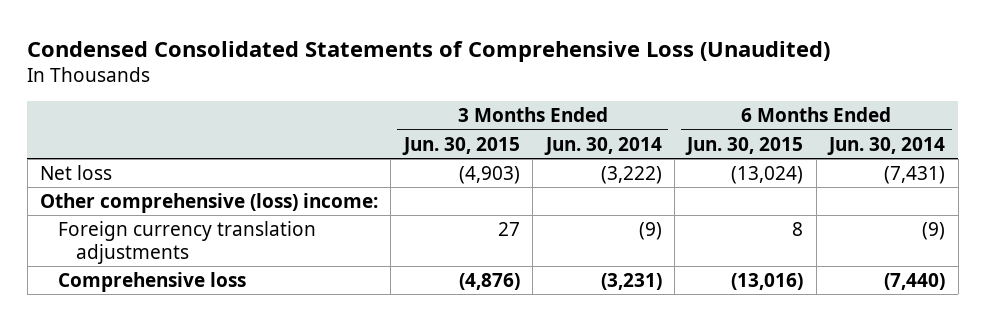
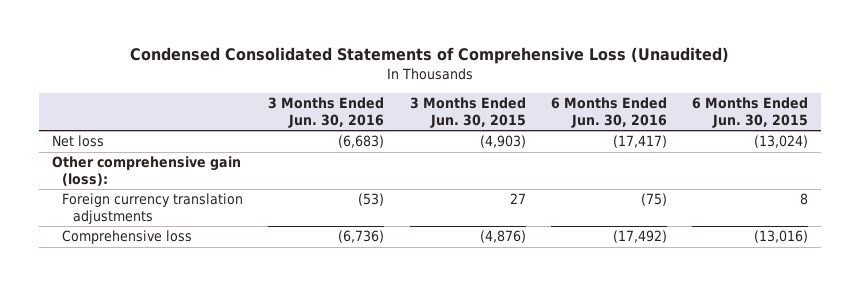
[543,136,662,155] Jun. 30, 2014 -> none
[827,136,946,155] Jun. 30, 2014 -> none
none -> [268,97,385,128] 3 Months Ended Jun. 30, 2016
none -> [550,97,667,128] 6 Months Ended Jun. 30, 2016
[40,193,379,214] Other comprehensive (loss) income: -> [51,156,241,187] Other comprehensive gain (loss):

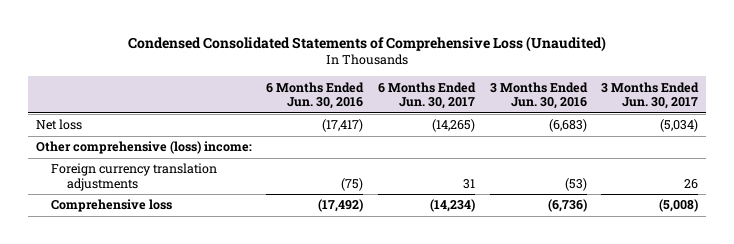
[409,97,526,128] 3 Months Ended Jun. 30, 2015 -> none
[691,97,808,128] 6 Months Ended Jun. 30, 2015 -> none
none -> [378,81,477,110] 6 Months Ended Jun. 30, 2017
none -> [601,81,700,110] 3 Months Ended Jun. 30, 2017
[51,156,241,187] Other comprehensive gain (loss): -> [35,141,252,155] Other comprehensive (loss) income:

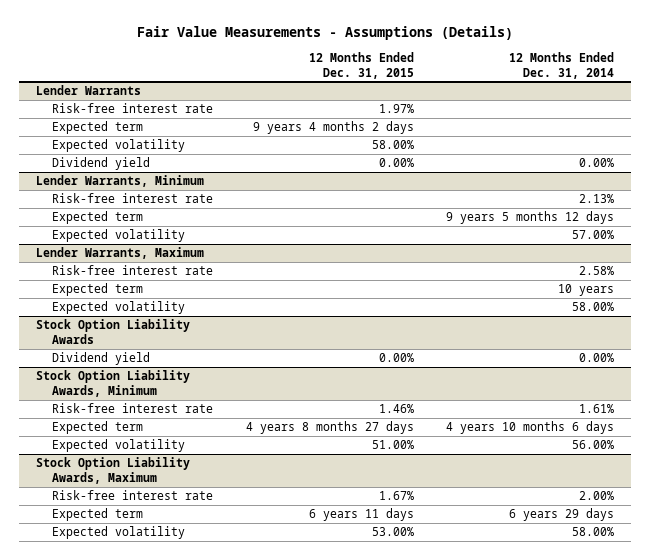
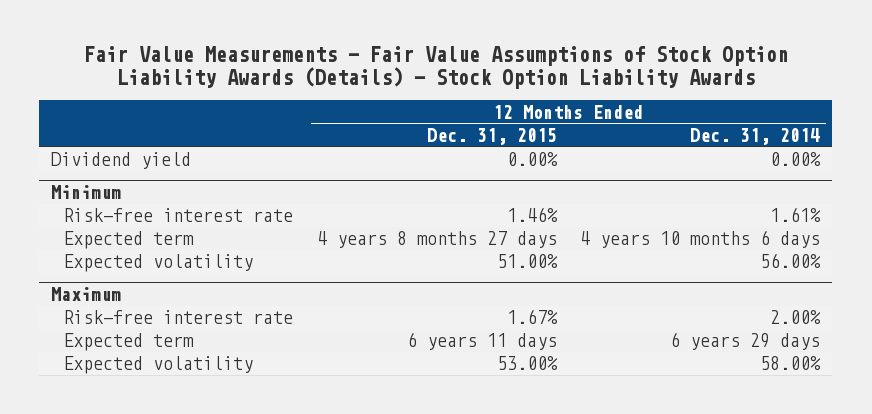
[137,26,514,41] Fair Value Measurements - Assumptions (Details) -> [83,46,788,90] Fair Value Measurements - Fair Value Assumptions of Stock Option Liability Awards (Details) - Stock Option Liability Awards
[35,85,141,96] Lender Warrants -> none
[51,103,213,114] Risk-free interest rate -> none
[51,121,143,135] Expected term -> none
[51,139,185,153] Expected volatility -> none
[35,175,204,188] Lender Warrants, Minimum -> none
[51,193,213,204] Risk-free interest rate -> none
[51,211,143,225] Expected term -> none
[51,229,185,243] Expected volatility -> none
[35,247,204,260] Lender Warrants, Maximum -> none
[51,265,213,276] Risk-free interest rate -> none
[51,283,143,297] Expected term -> none
[51,301,185,315] Expected volatility -> none
[51,352,150,366] Dividend yield -> none
[35,370,190,397] Stock Option Liability Awards, Minimum -> none
[35,319,190,344] Stock Option Liability Awards -> [51,184,122,199] Minimum
[35,457,190,484] Stock Option Liability Awards, Maximum -> none
none -> [51,286,122,301] Maximum

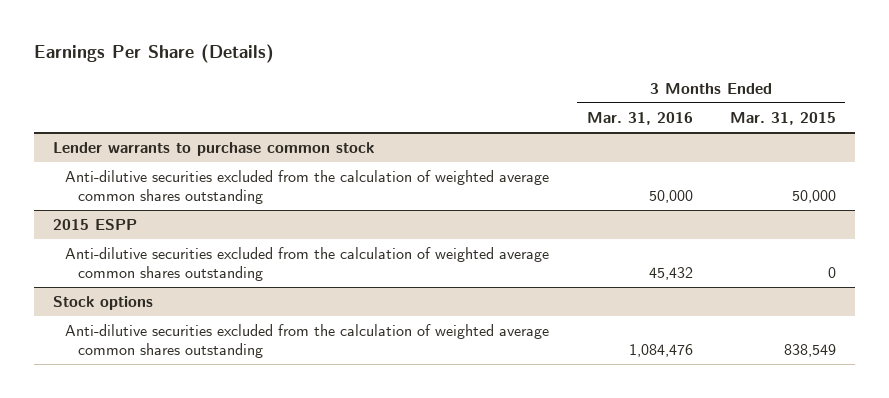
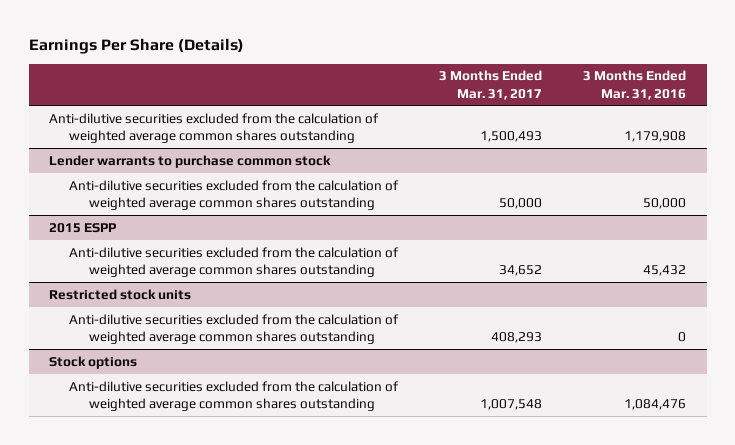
[730,111,837,125] Mar. 31, 2015 -> none
none -> [439,70,543,100] 3 Months Ended Mar. 31, 2017
none -> [49,112,380,144] Anti-dilutive securities excluded from the calculation of weighted average common shares outstanding
none -> [49,288,192,300] Restricted stock units
none -> [69,313,400,345] Anti-dilutive securities excluded from the calculation of weighted average common shares outstanding

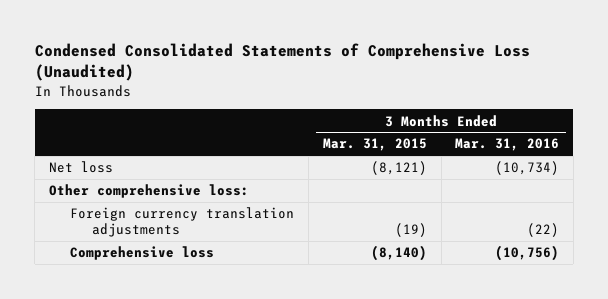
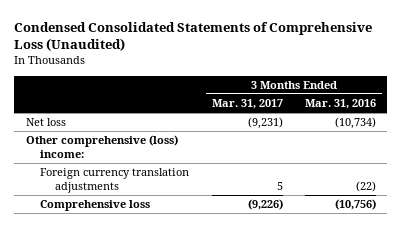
[322,138,427,152] Mar. 31, 2015 -> none
none -> [211,99,283,110] Mar. 31, 2017
[49,184,250,199] Other comprehensive loss: -> [25,135,178,158] Other comprehensive (loss) income:

